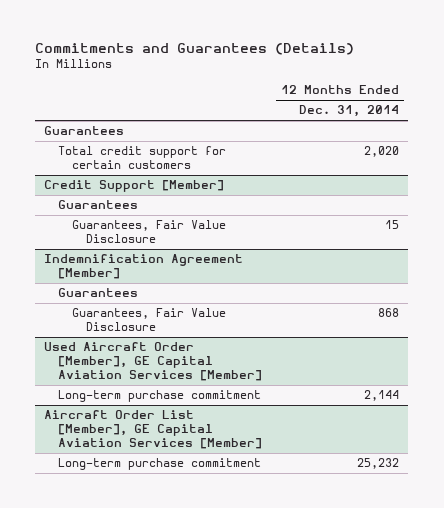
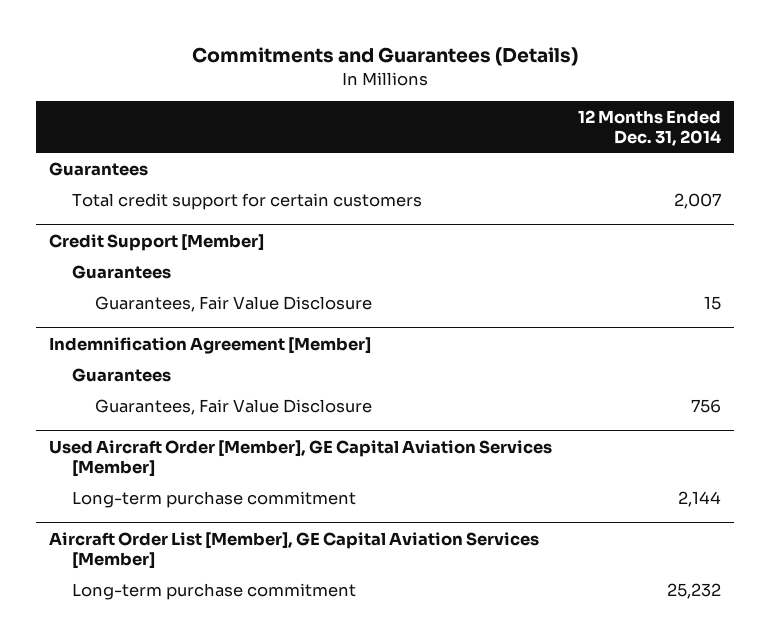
[364,146,400,158] 2,020 -> [674,192,722,209] 2,007
[378,308,400,318] 868 -> [691,398,722,413] 756

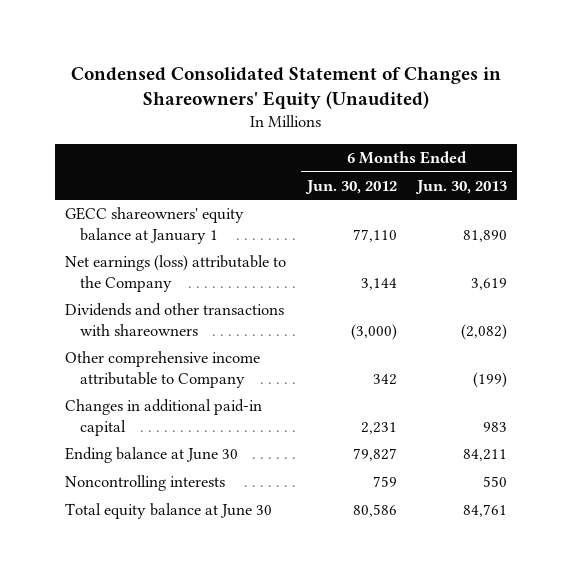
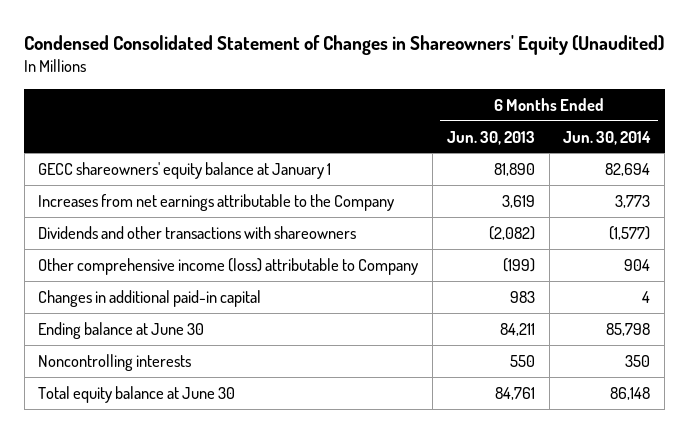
[304,179,397,194] Jun. 30, 2012 -> none
none -> [563,130,652,145] Jun. 30, 2014
[64,255,286,292] Net earnings (loss) attributable to the Company -> [38,193,395,211] Increases from net earnings attributable to the Company
[64,351,260,388] Other comprehensive income attributable to Company -> [38,257,419,275] Other comprehensive income (loss) attributable to Company

